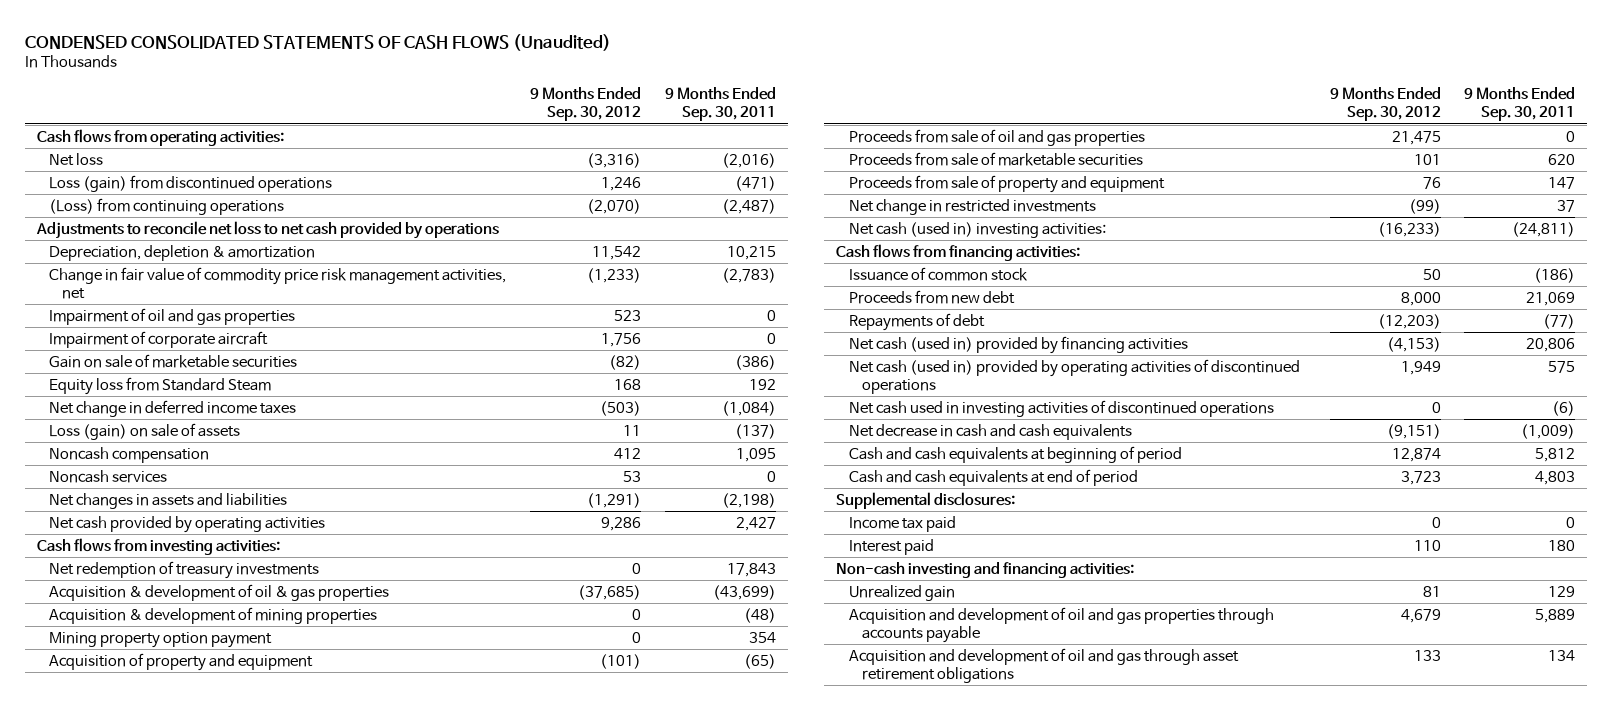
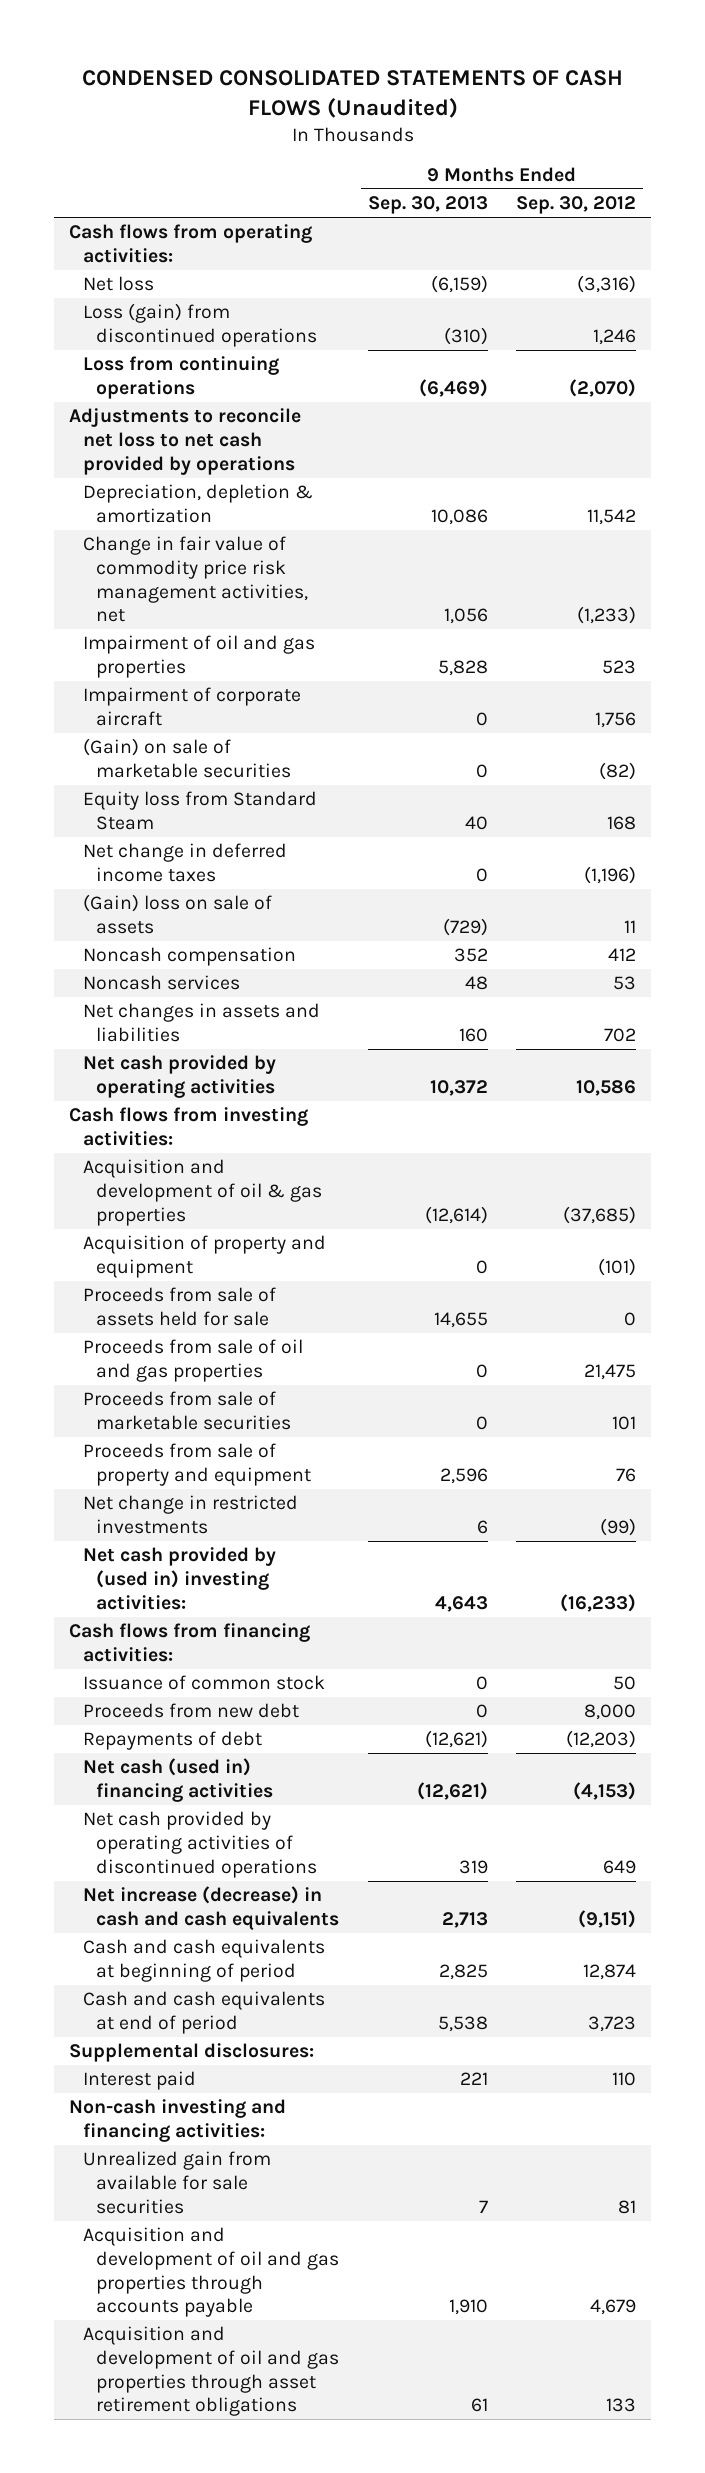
[664,87,776,122] 9 Months Ended Sep. 30, 2011 -> none
none -> [367,195,488,214] Sep. 30, 2013
[49,197,285,215] (Loss) from continuing operations -> [82,356,279,399] Loss from continuing operations
[49,353,298,368] Gain on sale of marketable securities -> [82,738,292,778] (Gain) on sale of marketable securities
[599,400,641,416] (503) -> [584,865,637,884] (1,196)
[49,422,241,440] Loss (gain) on sale of assets -> [82,894,272,934] (Gain) loss on sale of assets
[586,492,641,508] (1,291) -> [604,1027,637,1042] 702
[600,516,641,531] 9,286 -> [576,1079,637,1096] 10,586
[49,560,320,579] Net redemption of treasury investments -> none
[49,606,378,624] Acquisition & development of mining properties -> none
[49,631,273,648] Mining property option payment -> none
[49,583,390,601] Acquisition & development of oil & gas properties -> [82,1159,323,1226] Acquisition and development of oil & gas properties
none -> [82,1287,276,1326] Proceeds from sale of assets held for sale
[848,221,1106,238] Net cash (used in) investing activities: -> [82,1547,276,1610] Net cash provided by (used in) investing activities:
[848,399,1274,417] Net cash used in investing activities of discontinued operations -> none
[848,335,1188,354] Net cash (used in) provided by financing activities -> [82,1758,274,1802] Net cash (used in) financing activities
[848,358,1300,395] Net cash (used in) provided by operating activities of discontinued operations -> [82,1811,318,1878] Net cash provided by operating activities of discontinued operations
[1400,360,1441,375] 1,949 -> [603,1859,637,1874] 649
[848,423,1132,440] Net decrease in cash and cash equivalents -> [82,1886,340,1930] Net increase (decrease) in cash and cash equivalents
[848,515,956,532] Income tax paid -> none
[848,584,955,601] Unrealized gain -> [82,2151,271,2214] Unrealized gain from available for sale securities
[848,647,1239,684] Acquisition and development of oil and gas through asset retirement obligations -> [82,2326,340,2417] Acquisition and development of oil and gas properties through asset retirement obligations

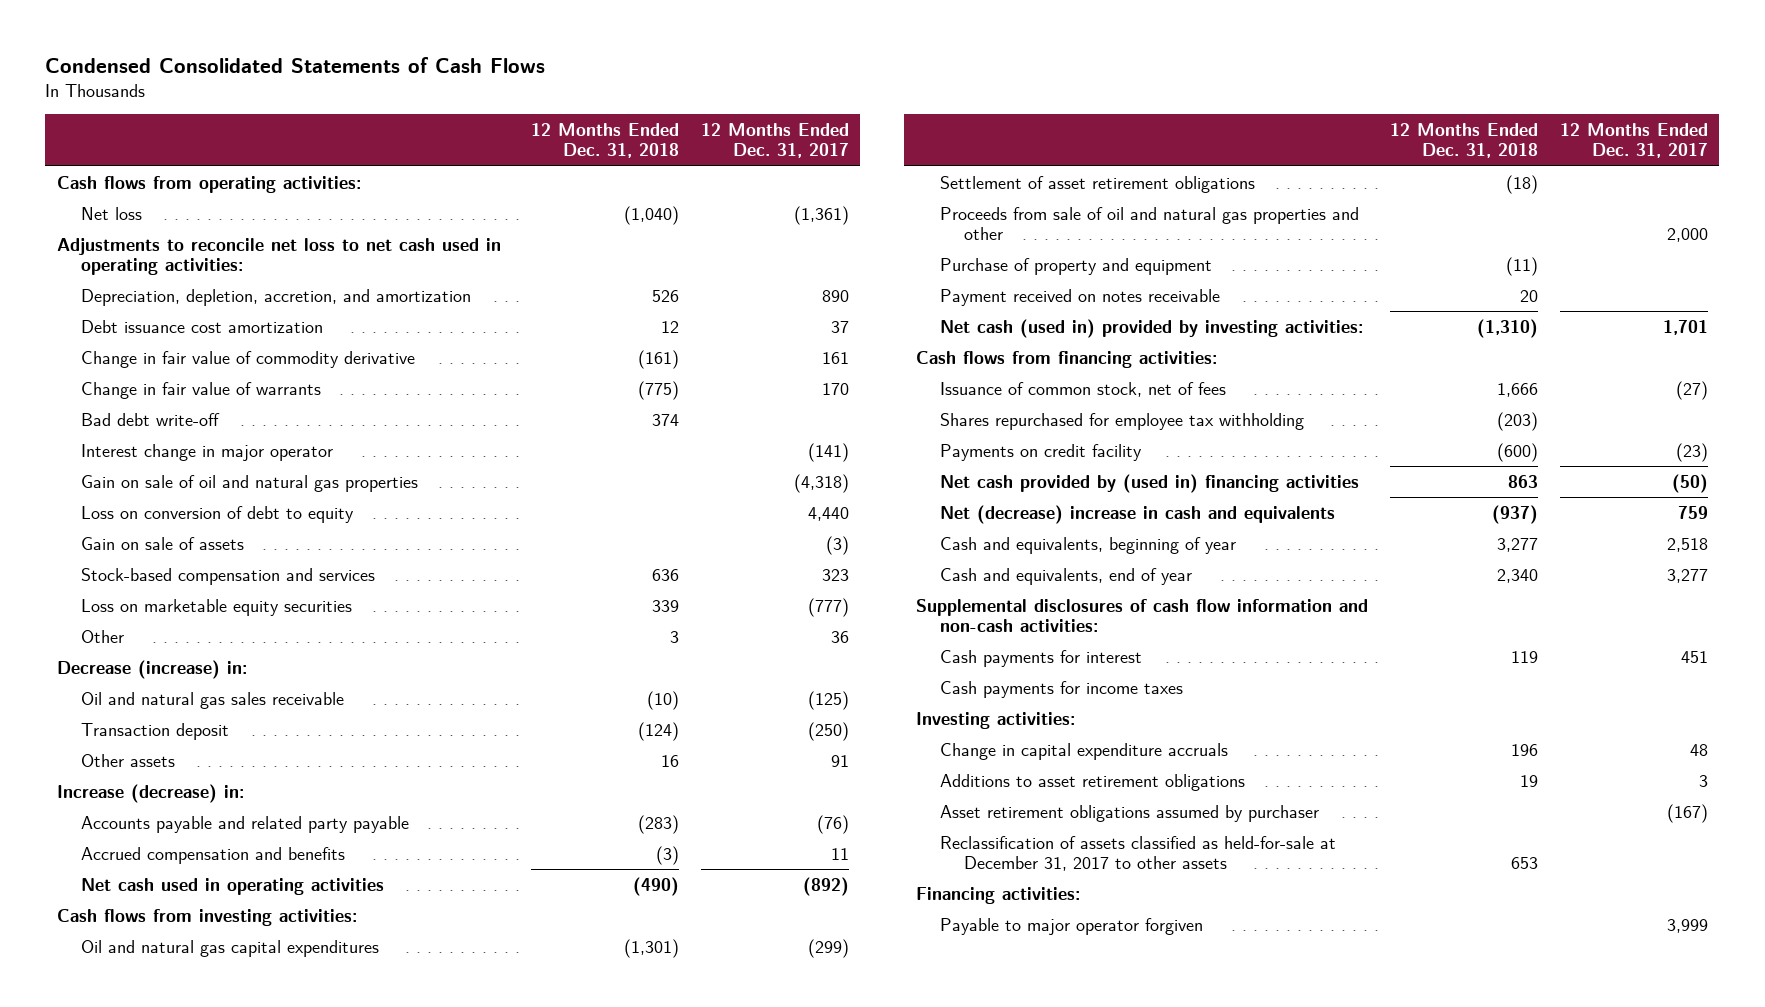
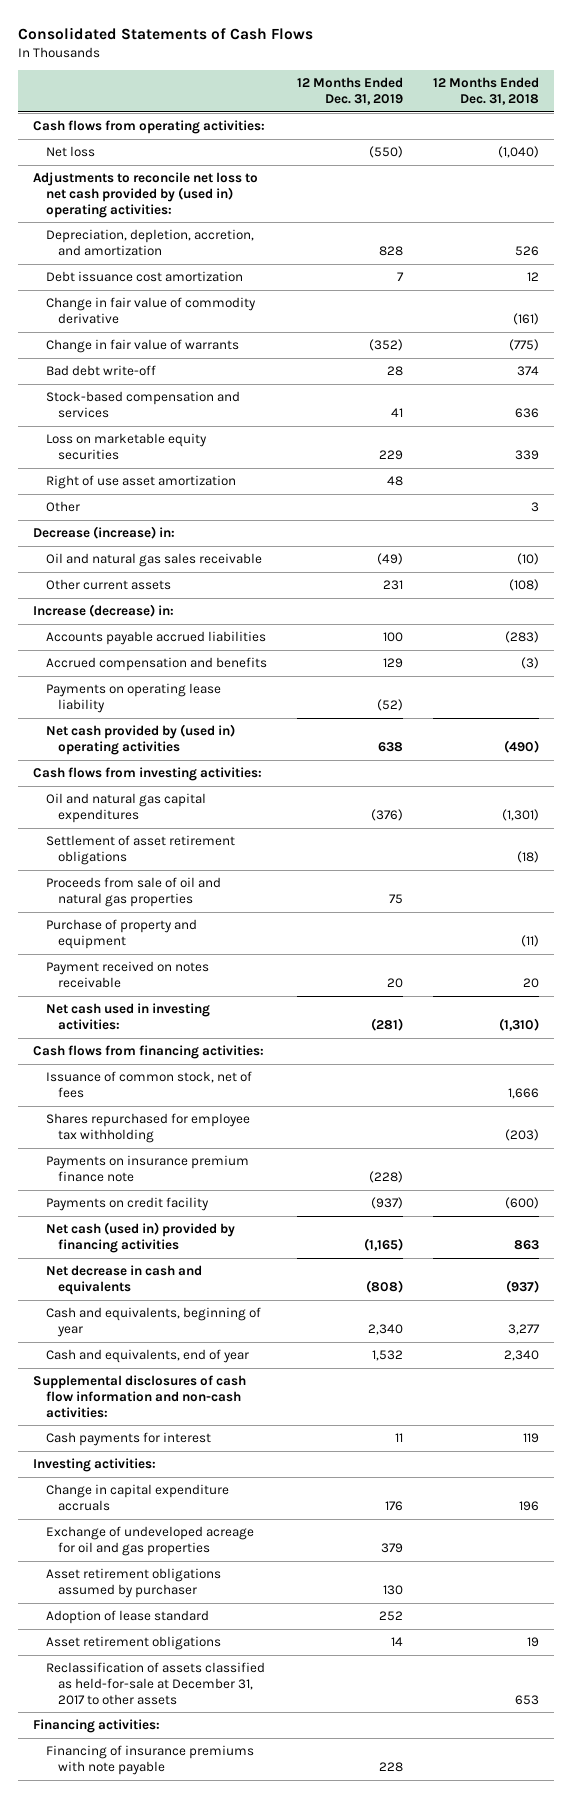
[45,56,546,73] Condensed Consolidated Statements of Cash Flows -> [18,26,314,40] Consolidated Statements of Cash Flows
[701,123,850,159] 12 Months Ended Dec. 31, 2017 -> none
none -> [296,77,403,105] 12 Months Ended Dec. 31, 2019
[56,237,501,276] Adjustments to reconcile net loss to net cash used in operating activities: -> [33,172,259,218] Adjustments to reconcile net loss to net cash provided by (used in) operating activities:
[80,443,333,461] Interest change in major operator -> none
[80,474,418,492] Gain on sale of oil and natural gas properties -> none
[80,505,354,523] Loss on conversion of debt to equity -> none
[80,536,244,550] Gain on sale of assets -> none
none -> [45,475,236,490] Right of use asset amortization
[80,722,229,740] Transaction deposit -> none
[80,753,175,767] Other assets -> [45,579,171,591] Other current assets
[660,754,679,767] 16 -> [508,579,539,592] (108)
[80,815,409,833] Accounts payable and related party payable -> [45,631,266,646] Accounts payable accrued liabilities
none -> [45,683,221,713] Payments on operating lease liability
[80,877,384,895] Net cash used in operating activities -> [45,724,235,755] Net cash provided by (used in) operating activities
[939,206,1359,241] Proceeds from sale of oil and natural gas properties and other -> [45,877,221,907] Proceeds from sale of oil and natural gas properties
[939,318,1363,338] Net cash (used in) provided by investing activities: -> [45,1003,210,1030] Net cash used in investing activities:
none -> [45,1155,249,1182] Payments on insurance premium finance note
[939,473,1359,493] Net cash provided by (used in) financing activities -> [45,1222,235,1253] Net cash (used in) provided by financing activities
[939,504,1335,524] Net (decrease) increase in cash and equivalents -> [45,1265,202,1295] Net decrease in cash and equivalents
[939,680,1183,698] Cash payments for income taxes -> none
[939,773,1245,791] Additions to asset retirement obligations -> none
none -> [45,1526,254,1556] Exchange of undeveloped acreage for oil and gas properties
none -> [45,1610,209,1625] Adoption of lease standard
none -> [45,1636,221,1651] Asset retirement obligations
[939,917,1203,935] Payable to major operator forgiven -> none
none -> [45,1745,254,1775] Financing of insurance premiums with note payable

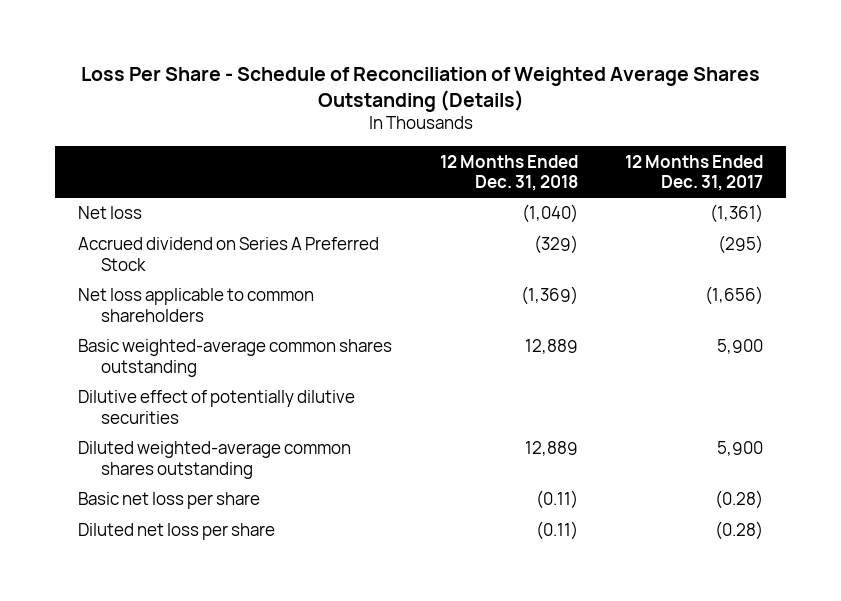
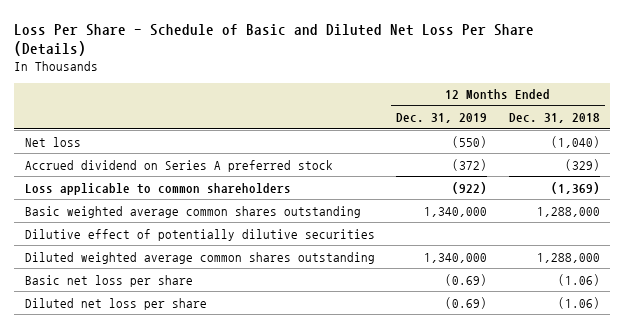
[80,66,760,112] Loss Per Share - Schedule of Reconciliation of Weighted Average Shares Outstanding (Details) -> [13,23,534,57] Loss Per Share - Schedule of Basic and Diluted Net Loss Per Share (Details)
[624,154,763,192] 12 Months Ended Dec. 31, 2017 -> none
none -> [396,113,488,124] Dec. 31, 2019
[78,237,380,271] Accrued dividend on Series A Preferred Stock -> [24,159,333,172] Accrued dividend on Series A preferred stock
[78,288,315,322] Net loss applicable to common shareholders -> [24,182,291,195] Loss applicable to common shareholders
[78,339,393,377] Basic weighted-average common shares outstanding -> [24,205,361,218] Basic weighted average common shares outstanding
[524,339,578,355] 12,889 -> [536,206,600,217] 1,288,000
[78,441,352,479] Diluted weighted-average common shares outstanding -> [24,251,375,264] Diluted weighted average common shares outstanding
[524,441,578,457] 12,889 -> [536,252,600,263] 1,288,000
[535,490,578,510] (0.11) -> [557,273,600,286] (1.06)
[535,521,578,541] (0.11) -> [557,296,600,309] (1.06)

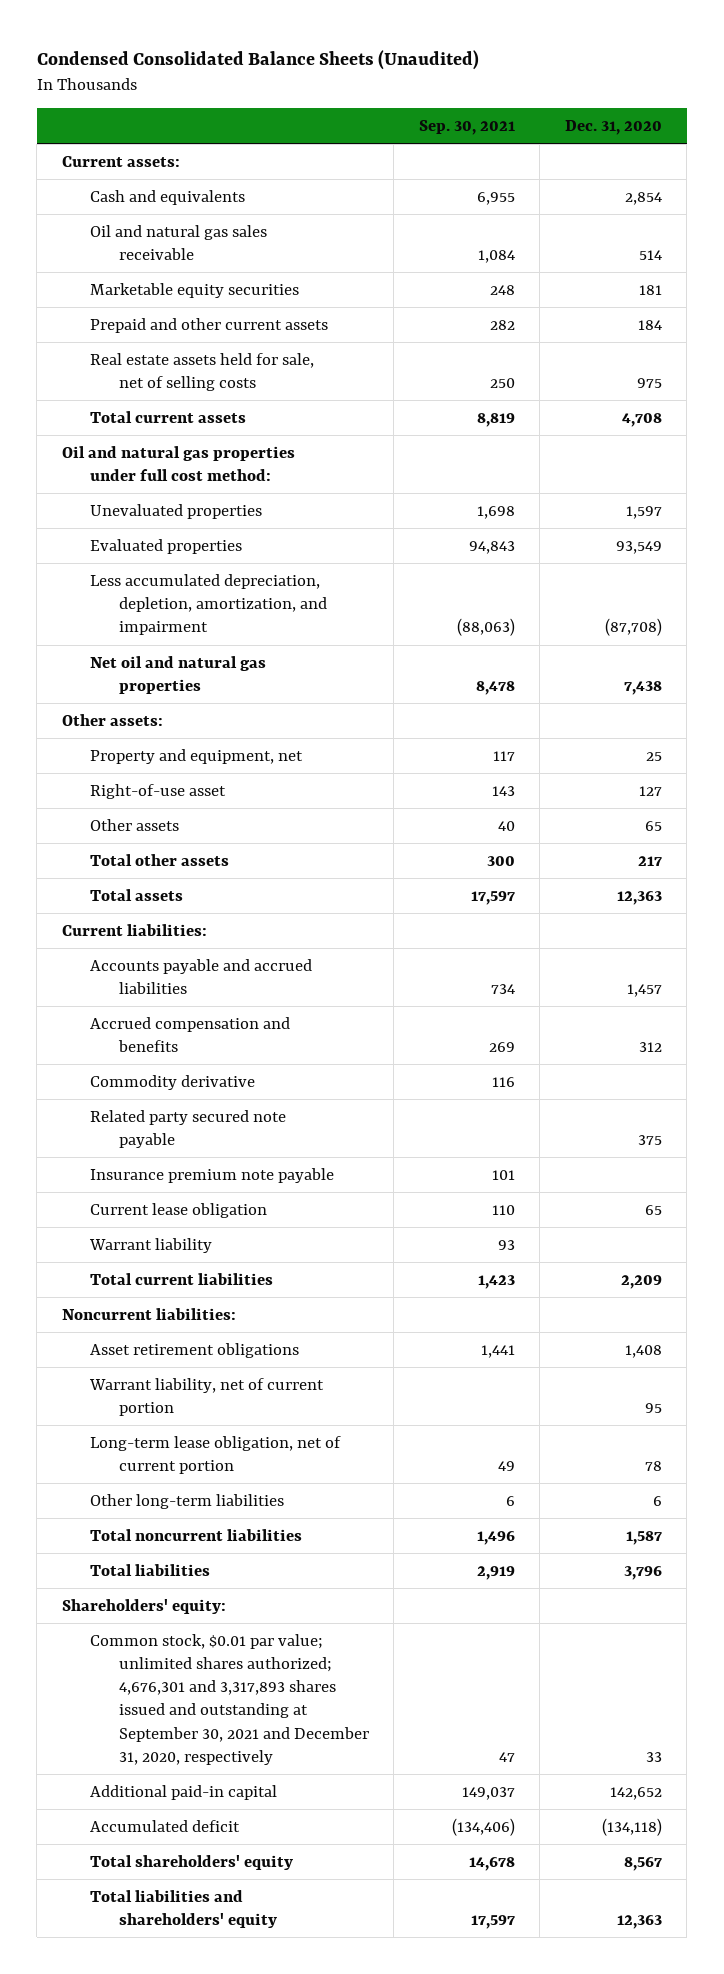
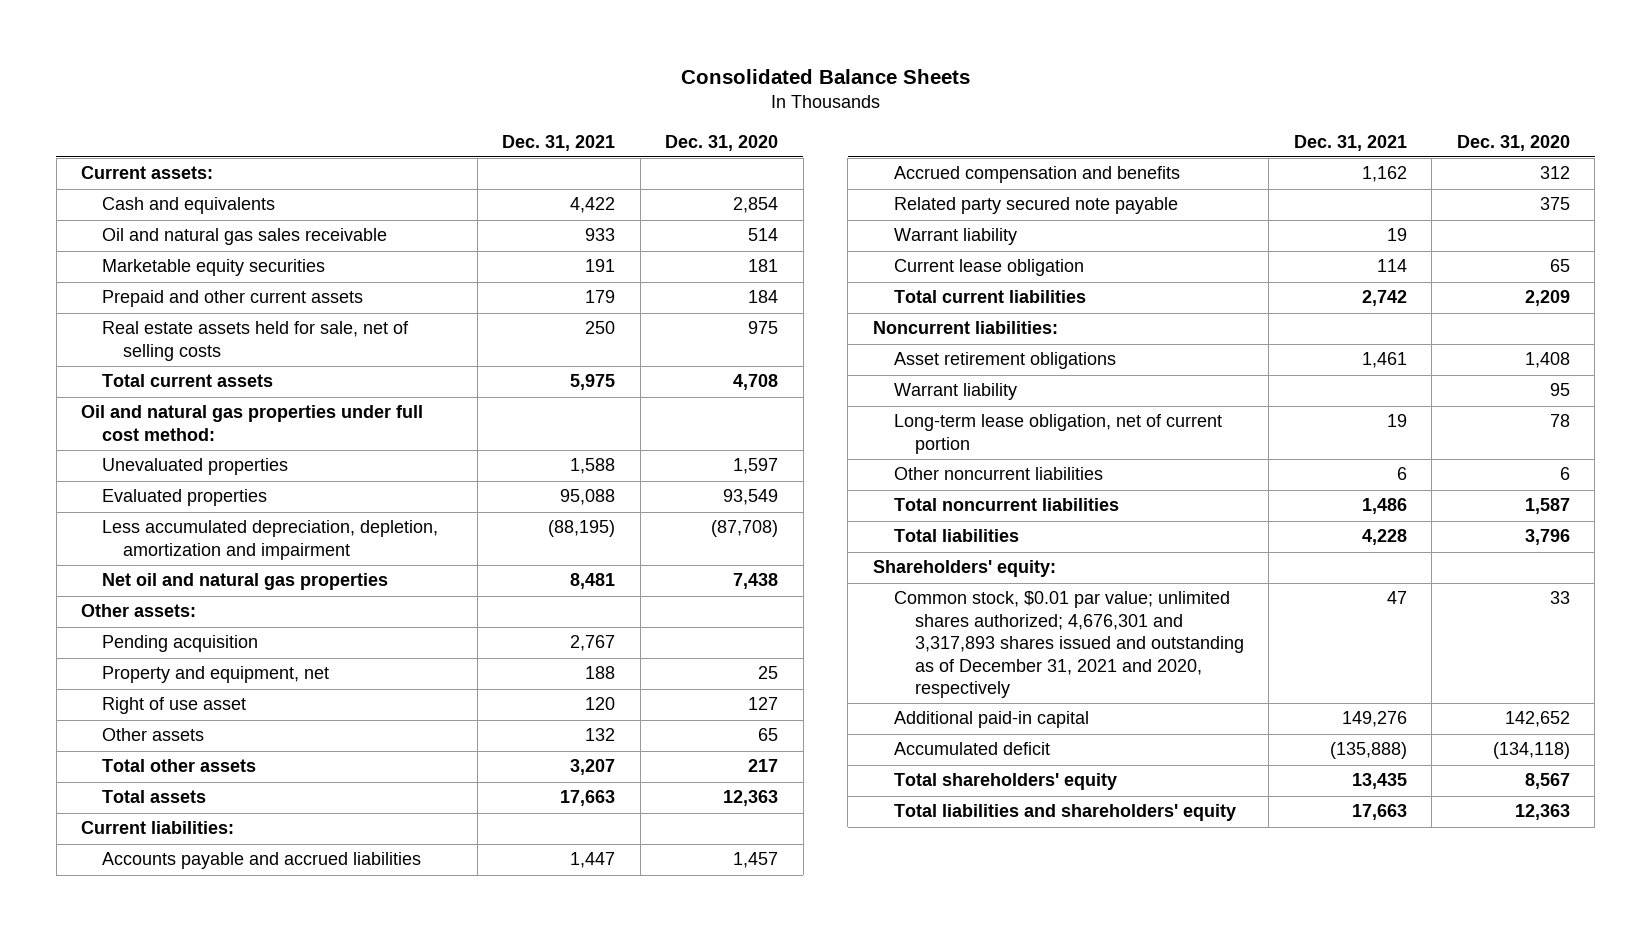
[36,50,479,71] Condensed Consolidated Balance Sheets (Unaudited) -> [680,69,970,85] Consolidated Balance Sheets
[418,120,515,136] Sep. 30, 2021 -> none
none -> [502,134,616,151] Dec. 31, 2021
[90,573,327,636] Less accumulated depreciation, depletion, amortization, and impairment -> [102,520,439,560] Less accumulated depreciation, depletion, amortization and impairment
none -> [102,635,259,653] Pending acquisition
[90,783,227,799] Right-of-use asset -> [102,697,247,715] Right of use asset
[90,1074,256,1090] Commodity derivative -> none
[90,1167,335,1183] Insurance premium note payable -> none
[90,1202,268,1218] Current lease obligation -> [893,259,1084,277] Current lease obligation
[89,1377,325,1416] Warrant liability, net of current portion -> none
none -> [893,383,1017,401] Warrant liability
[90,1493,285,1509] Other long-term liabilities -> [893,467,1103,481] Other noncurrent liabilities
[90,1633,369,1765] Common stock, $0.01 par value; unlimited shares authorized; 4,676,301 and 3,317,893 shares issued and outstanding at September 30, 2021 and December 31, 2020, respectively -> [893,591,1244,699] Common stock, $0.01 par value; unlimited shares authorized; 4,676,301 and 3,317,893 shares issued and outstanding as of December 31, 2021 and 2020, respectively

